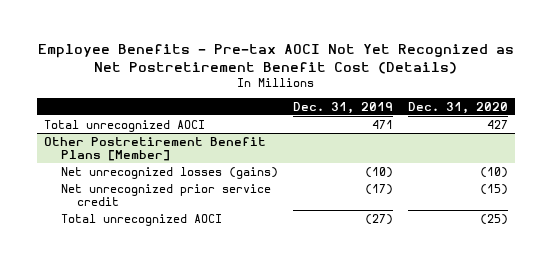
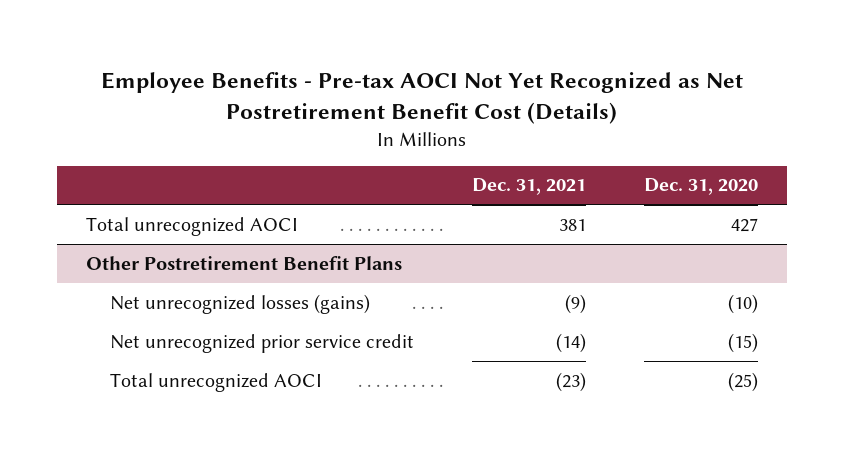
[292,102,393,115] Dec. 31, 2019 -> none
none -> [471,178,586,196] Dec. 31, 2021
[44,136,267,162] Other Postretirement Benefit Plans [Member] -> [85,255,402,270] Other Postretirement Benefit Plans

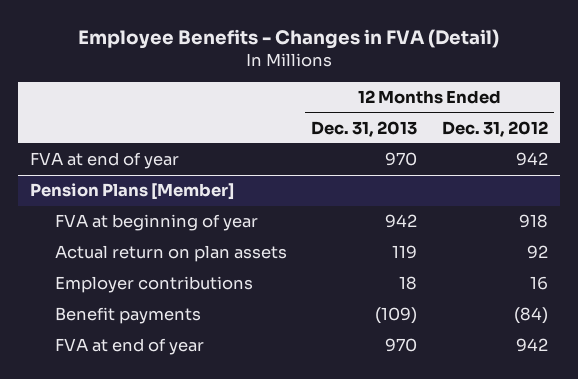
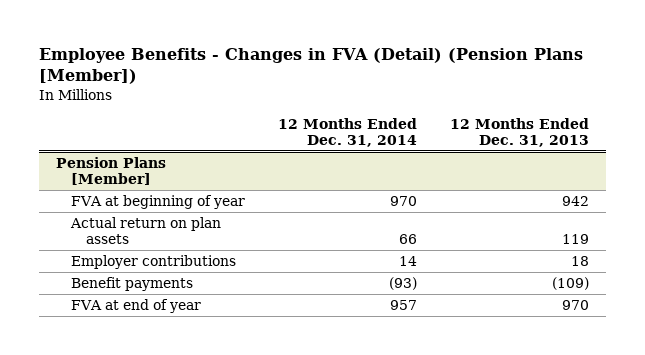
[78,28,500,49] Employee Benefits - Changes in FVA (Detail) -> [38,48,583,85] Employee Benefits - Changes in FVA (Detail) (Pension Plans [Member])
[441,120,548,137] Dec. 31, 2012 -> none
none -> [278,118,418,147] 12 Months Ended Dec. 31, 2014
[30,152,180,170] FVA at end of year -> none

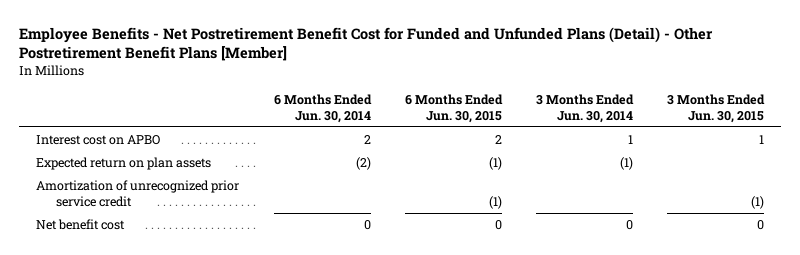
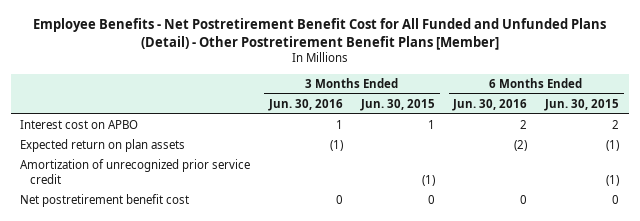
[19,26,714,62] Employee Benefits - Net Postretirement Benefit Cost for Funded and Unfunded Plans (Detail) - Other Postretirement Benefit Plans [Member] -> [32,18,606,50] Employee Benefits - Net Postretirement Benefit Cost for All Funded and Unfunded Plans (Detail) - Other Postretirement Benefit Plans [Member]
[273,94,372,123] 6 Months Ended Jun. 30, 2014 -> none
[535,94,634,123] 3 Months Ended Jun. 30, 2014 -> none
none -> [267,98,343,111] Jun. 30, 2016
none -> [452,98,528,111] Jun. 30, 2016
[36,219,126,231] Net benefit cost -> [20,194,190,208] Net postretirement benefit cost

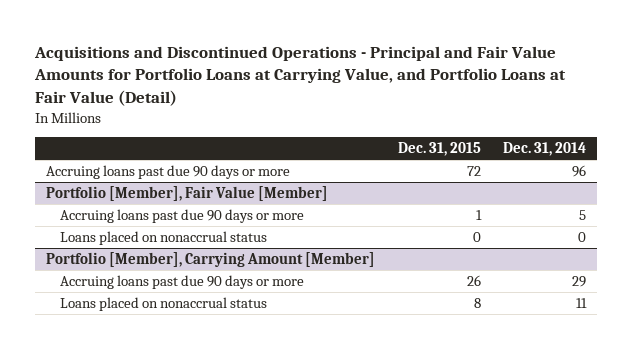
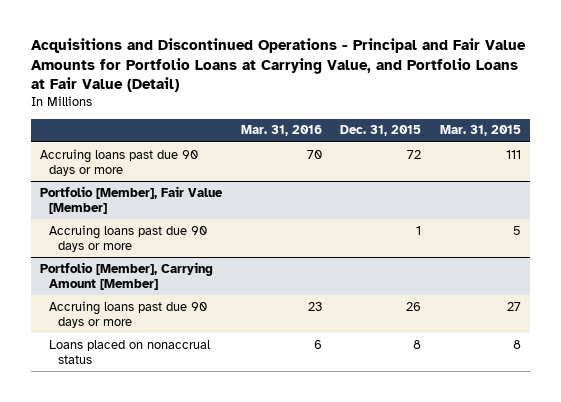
[502,142,586,157] Dec. 31, 2014 -> none
none -> [240,125,322,137] Mar. 31, 2016
none -> [439,125,521,137] Mar. 31, 2015
[59,230,267,245] Loans placed on nonaccrual status -> none

